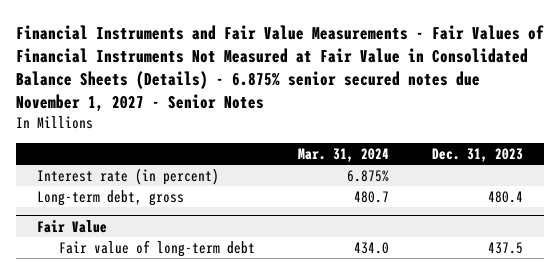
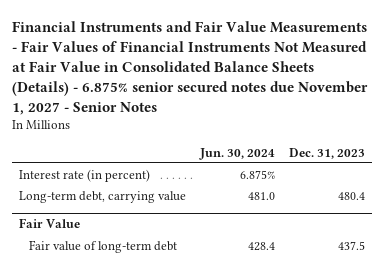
[297,147,389,162] Mar. 31, 2024 -> none
none -> [199,147,276,160] Jun. 30, 2024
[37,189,185,206] Long-term debt, gross -> [18,190,186,203] Long-term debt, carrying value

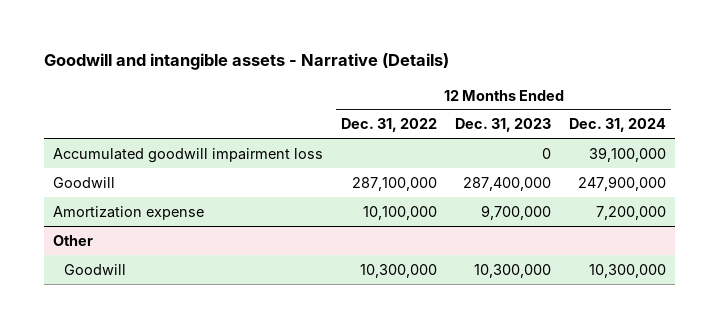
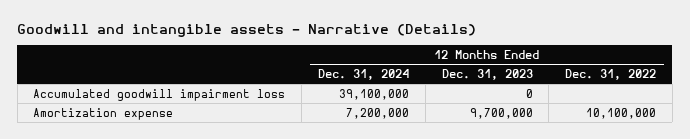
[52,176,115,188] Goodwill -> none
[52,234,93,246] Other -> none
[64,263,127,275] Goodwill -> none

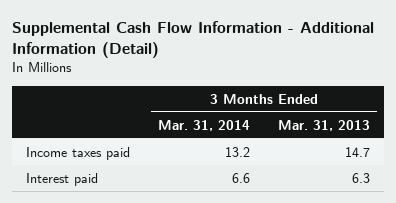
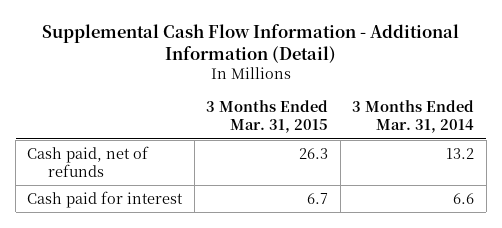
[278,119,371,131] Mar. 31, 2013 -> none
none -> [206,100,329,134] 3 Months Ended Mar. 31, 2015
[25,146,130,160] Income taxes paid -> [27,145,150,177] Cash paid, net of refunds
[25,172,98,186] Interest paid -> [27,190,184,208] Cash paid for interest

